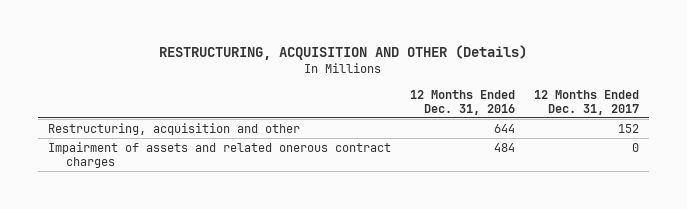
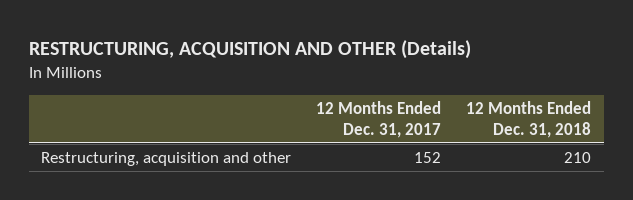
[409,89,515,115] 12 Months Ended Dec. 31, 2016 -> none
none -> [466,101,592,138] 12 Months Ended Dec. 31, 2018
[47,141,391,169] Impairment of assets and related onerous contract charges -> none

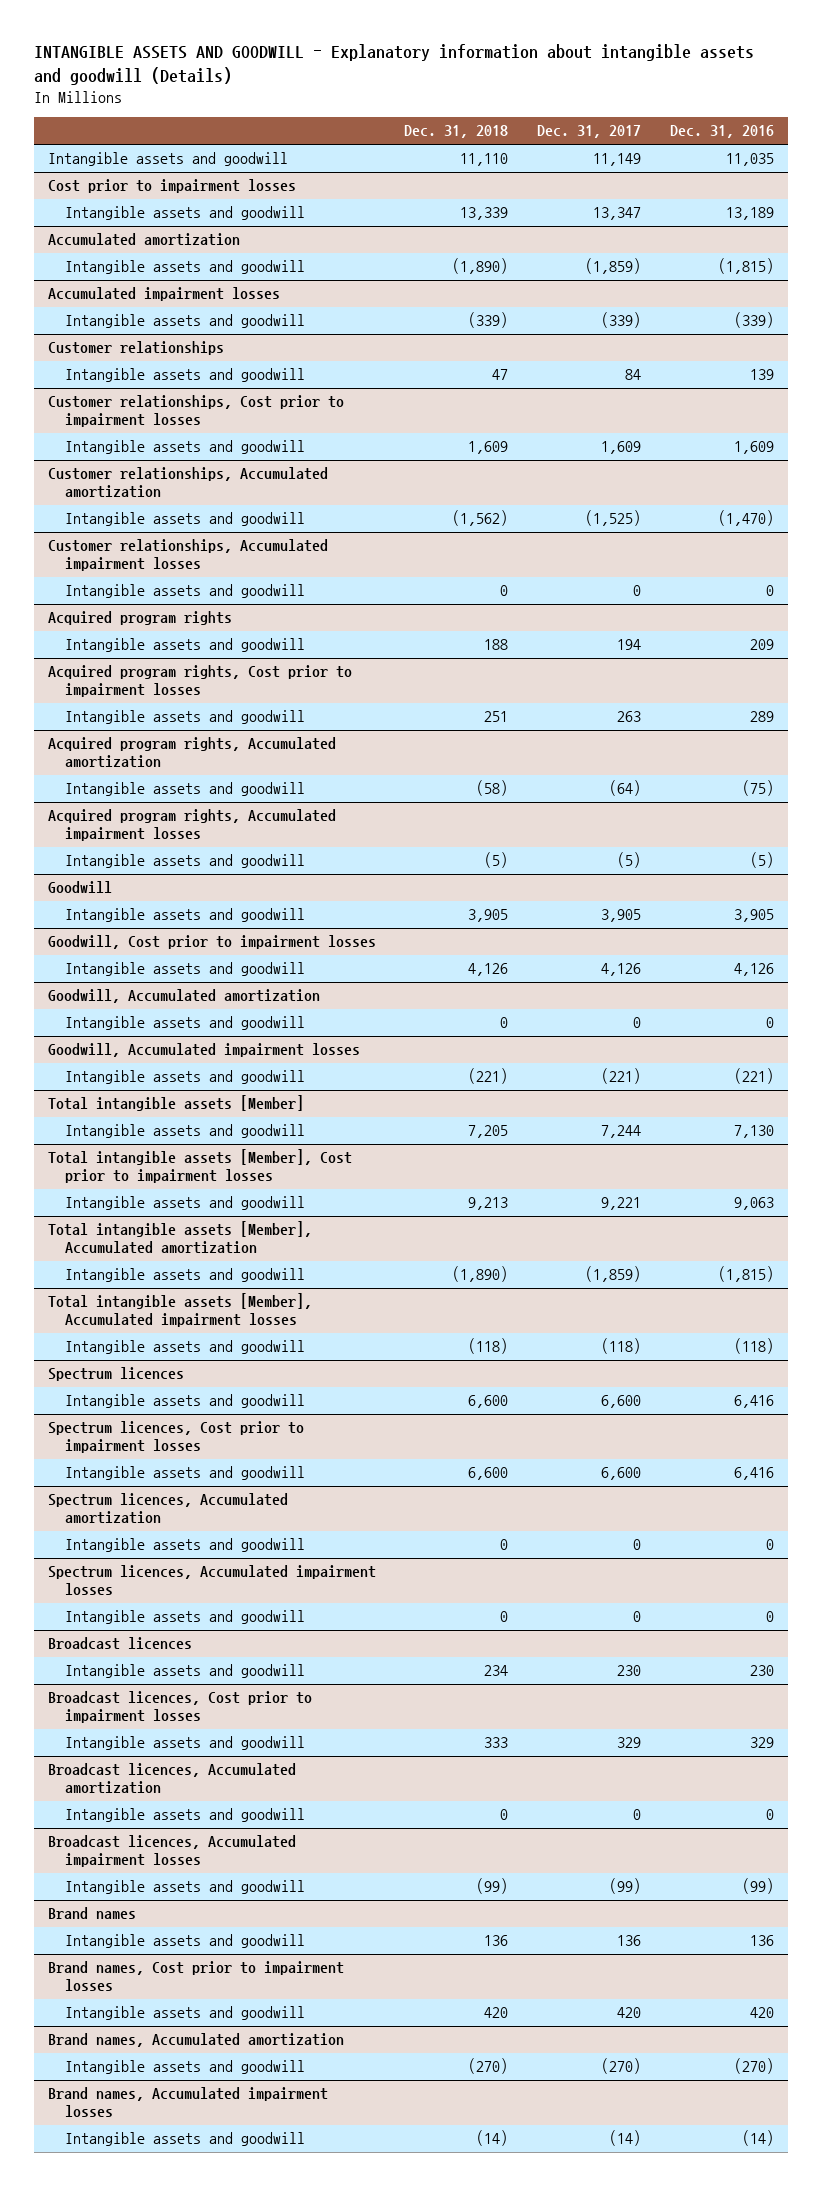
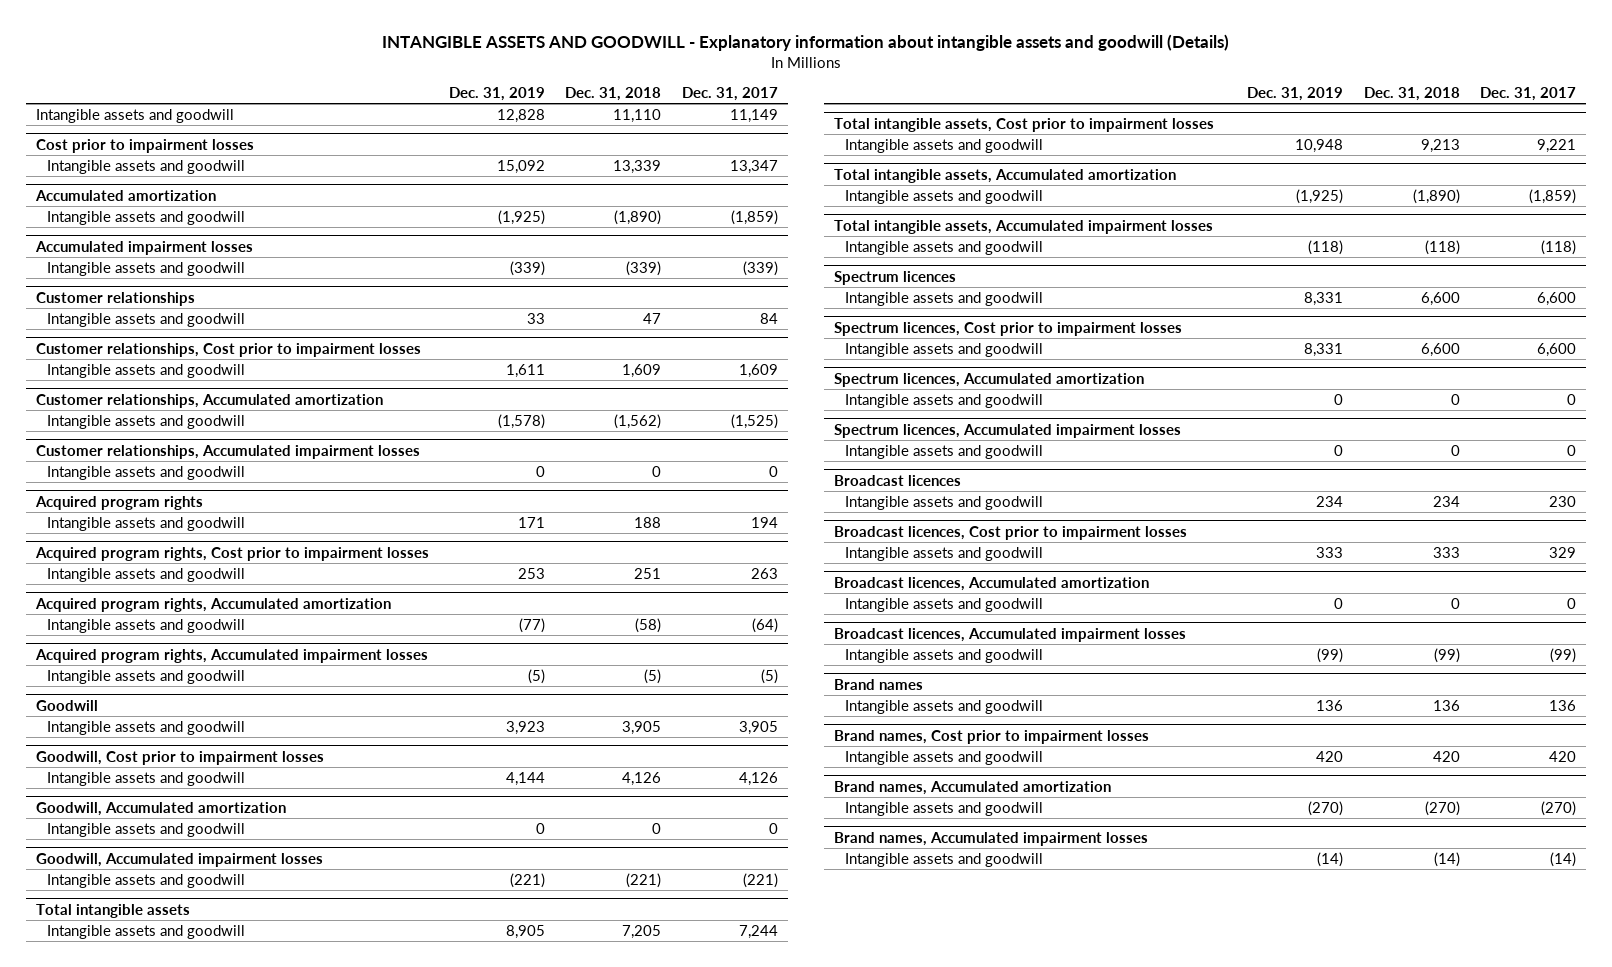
[669,125,774,139] Dec. 31, 2016 -> none
none -> [449,87,546,102] Dec. 31, 2019
[47,1095,304,1112] Total intangible assets [Member] -> [35,903,190,918] Total intangible assets
[47,1149,352,1184] Total intangible assets [Member], Cost prior to impairment losses -> [834,117,1215,132] Total intangible assets, Cost prior to impairment losses
[47,1221,312,1255] Total intangible assets [Member], Accumulated amortization -> [834,168,1177,183] Total intangible assets, Accumulated amortization
[47,1293,312,1328] Total intangible assets [Member], Accumulated impairment losses -> [834,219,1214,234] Total intangible assets, Accumulated impairment losses

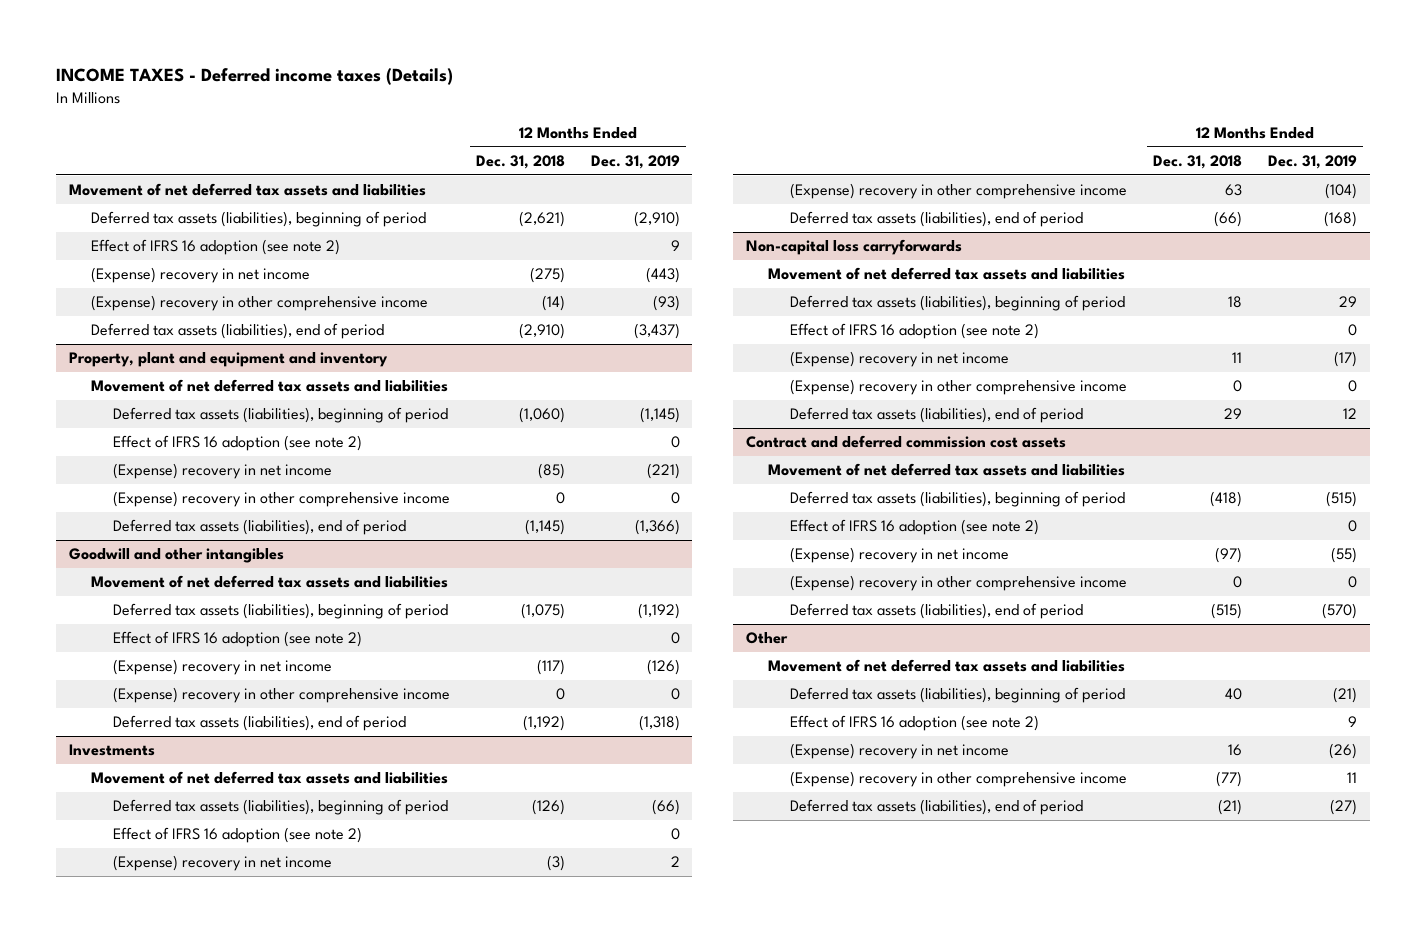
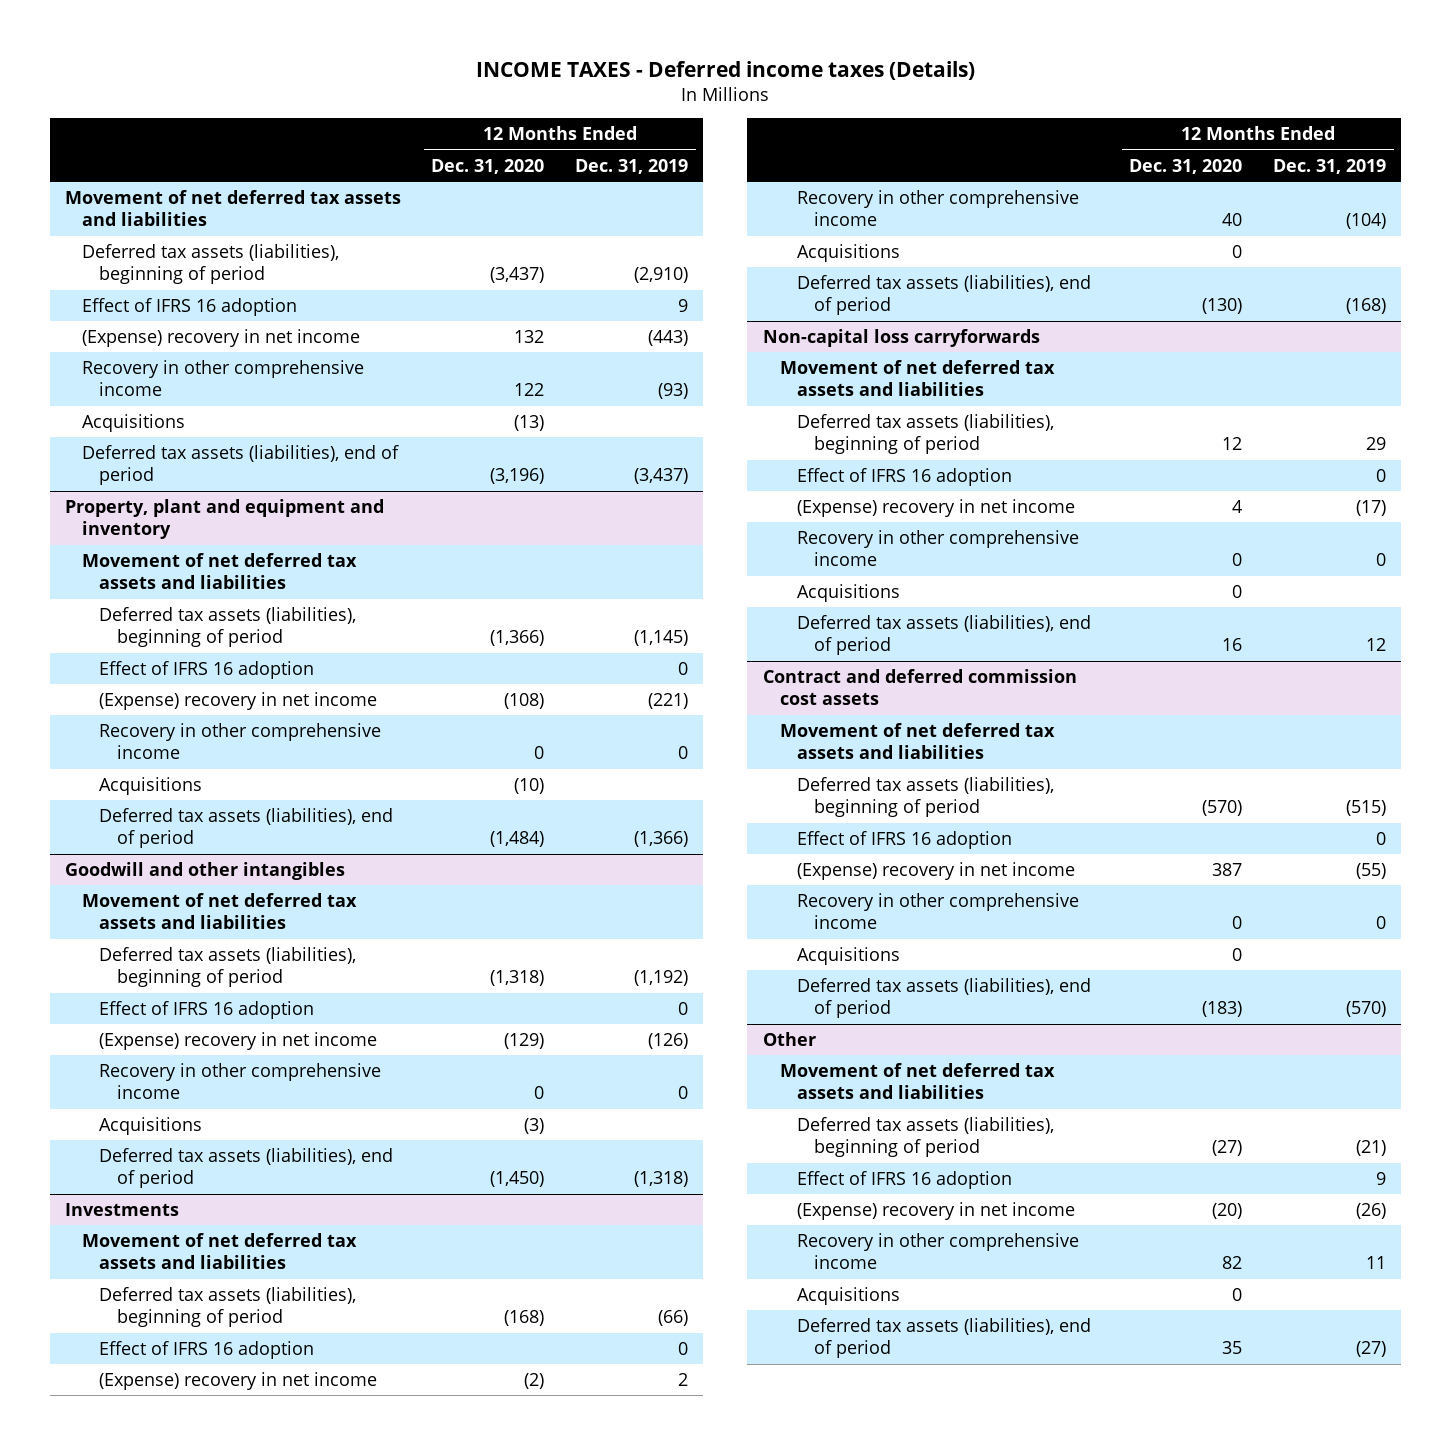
[476,155,566,170] Dec. 31, 2018 -> none
none -> [431,158,545,174] Dec. 31, 2020
[91,239,341,256] Effect of IFRS 16 adoption (see note 2) -> [82,297,298,316] Effect of IFRS 16 adoption
[91,295,429,312] (Expense) recovery in other comprehensive income -> [82,359,365,397] Recovery in other comprehensive income
none -> [82,413,186,432] Acquisitions
[113,435,363,452] Effect of IFRS 16 adoption (see note 2) -> [99,660,315,679] Effect of IFRS 16 adoption
[113,491,451,508] (Expense) recovery in other comprehensive income -> [99,722,382,760] Recovery in other comprehensive income
none -> [99,776,203,795] Acquisitions
[113,631,363,648] Effect of IFRS 16 adoption (see note 2) -> [99,1000,315,1019] Effect of IFRS 16 adoption
[113,687,451,704] (Expense) recovery in other comprehensive income -> [99,1062,382,1100] Recovery in other comprehensive income
none -> [99,1116,203,1135] Acquisitions
[113,827,363,844] Effect of IFRS 16 adoption (see note 2) -> [99,1340,315,1359] Effect of IFRS 16 adoption
[790,183,1128,200] (Expense) recovery in other comprehensive income -> [797,189,1080,227] Recovery in other comprehensive income
none -> [797,243,901,262] Acquisitions
[790,323,1040,340] Effect of IFRS 16 adoption (see note 2) -> [797,467,1013,486] Effect of IFRS 16 adoption
[790,379,1128,396] (Expense) recovery in other comprehensive income -> [797,529,1080,567] Recovery in other comprehensive income
none -> [797,583,901,602] Acquisitions
[790,519,1040,536] Effect of IFRS 16 adoption (see note 2) -> [797,830,1013,849] Effect of IFRS 16 adoption
[790,575,1128,592] (Expense) recovery in other comprehensive income -> [797,892,1080,930] Recovery in other comprehensive income
none -> [797,946,901,965] Acquisitions
[790,715,1040,732] Effect of IFRS 16 adoption (see note 2) -> [797,1170,1013,1189] Effect of IFRS 16 adoption
[790,771,1128,788] (Expense) recovery in other comprehensive income -> [797,1232,1080,1270] Recovery in other comprehensive income
none -> [797,1286,901,1305] Acquisitions

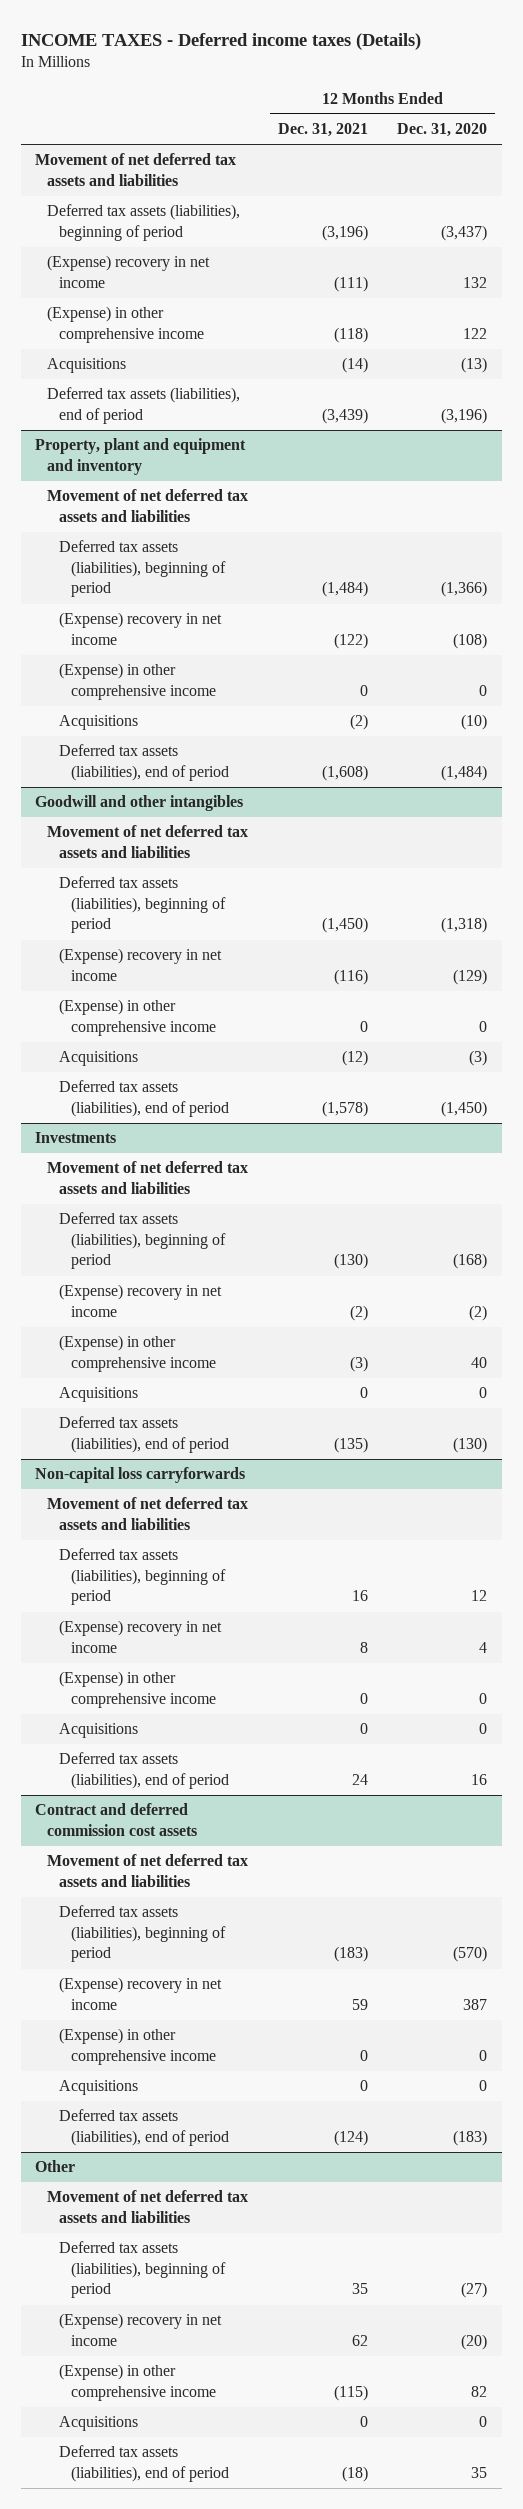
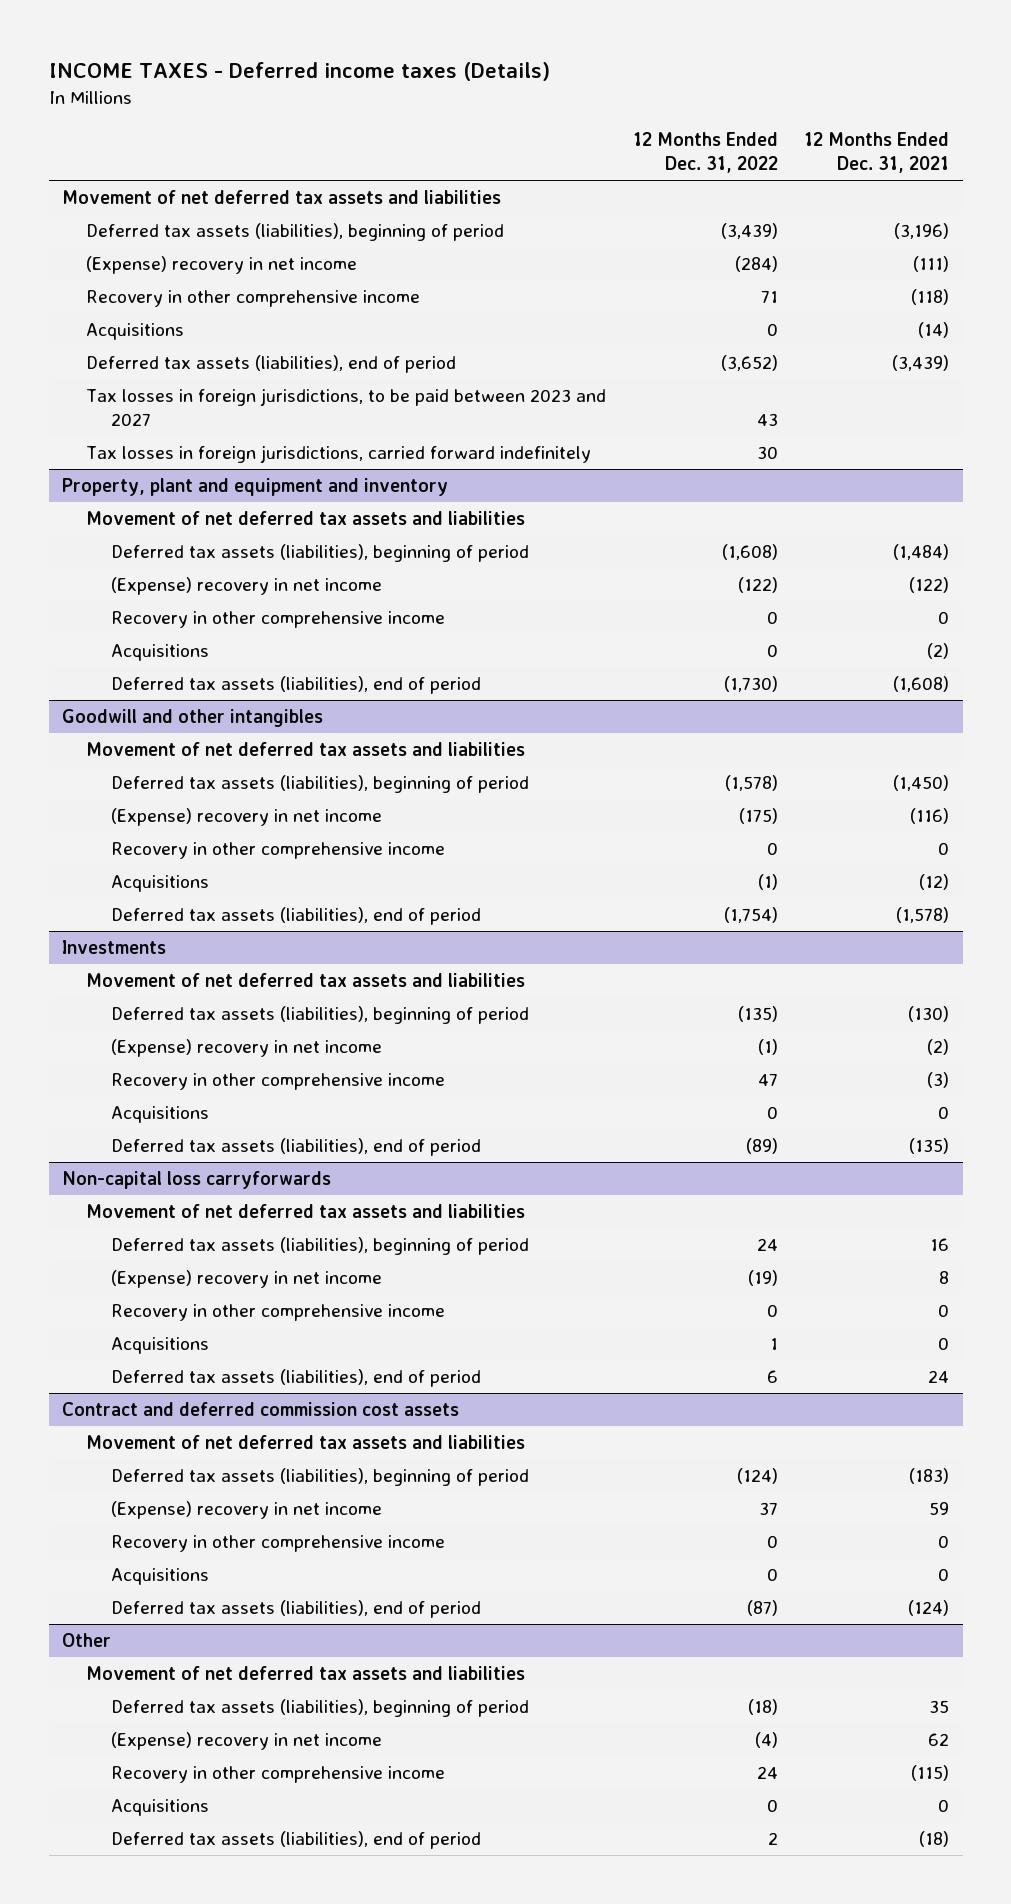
[397,123,488,138] Dec. 31, 2020 -> none
none -> [632,132,778,174] 12 Months Ended Dec. 31, 2022
[47,306,205,343] (Expense) in other comprehensive income -> [86,290,421,308] Recovery in other comprehensive income
none -> [86,388,607,427] Tax losses in foreign jurisdictions, to be paid between 2023 and 2027
none -> [86,445,592,464] Tax losses in foreign jurisdictions, carried forward indefinitely
[59,663,216,700] (Expense) in other comprehensive income -> [110,611,445,629] Recovery in other comprehensive income
[59,999,216,1036] (Expense) in other comprehensive income -> [110,842,445,860] Recovery in other comprehensive income
[59,1335,216,1372] (Expense) in other comprehensive income -> [110,1073,445,1091] Recovery in other comprehensive income
[59,1671,216,1708] (Expense) in other comprehensive income -> [110,1304,445,1322] Recovery in other comprehensive income
[59,2028,216,2065] (Expense) in other comprehensive income -> [110,1535,445,1553] Recovery in other comprehensive income
[59,2364,216,2401] (Expense) in other comprehensive income -> [110,1766,445,1784] Recovery in other comprehensive income

